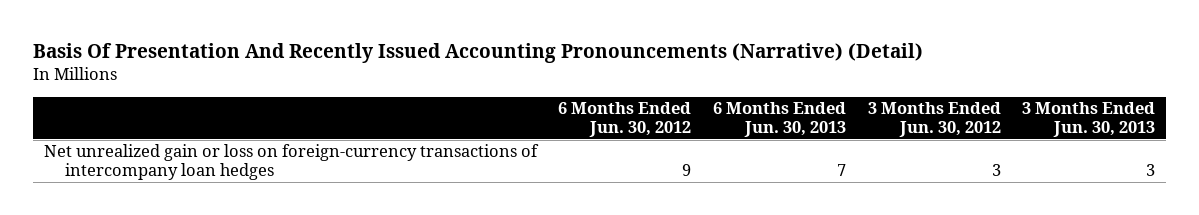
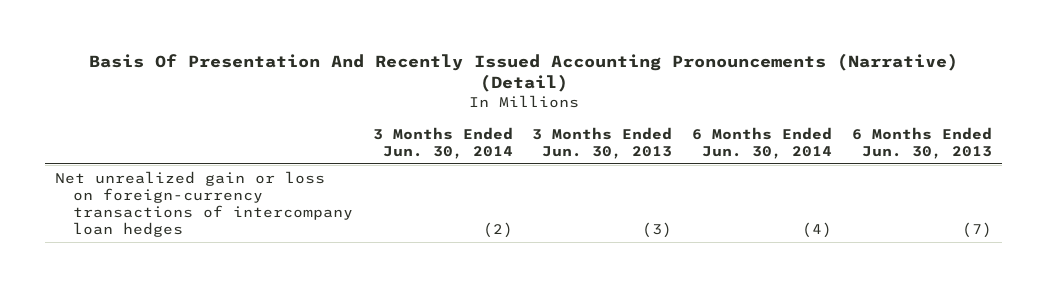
[558,102,692,137] 6 Months Ended Jun. 30, 2012 -> none
[867,102,1001,137] 3 Months Ended Jun. 30, 2012 -> none
none -> [372,126,513,159] 3 Months Ended Jun. 30, 2014
none -> [692,126,833,159] 6 Months Ended Jun. 30, 2014
[836,164,846,177] 7 -> [962,221,993,238] (7)
[1146,164,1156,177] 3 -> [642,221,673,238] (3)

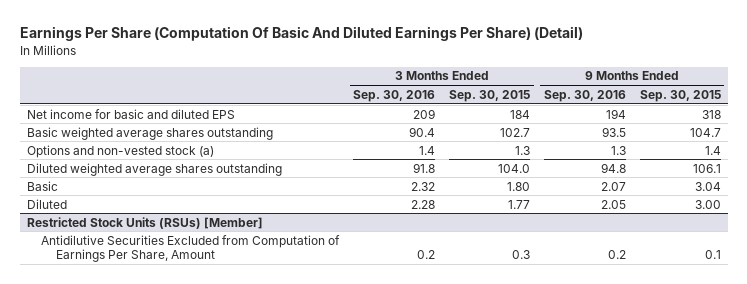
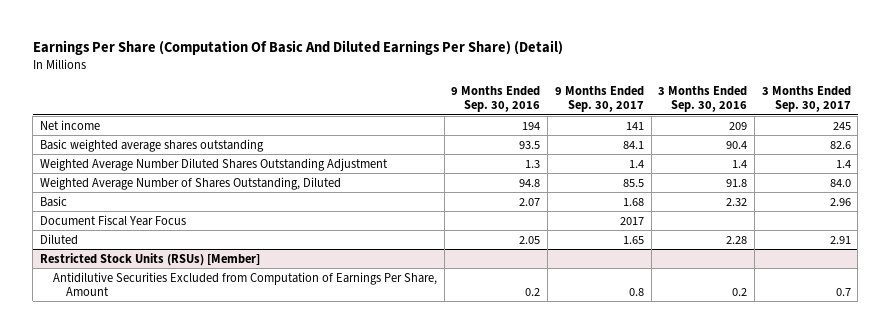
[449,89,531,102] Sep. 30, 2015 -> none
[639,89,721,102] Sep. 30, 2015 -> none
none -> [554,85,644,113] 9 Months Ended Sep. 30, 2017
none -> [761,85,851,113] 3 Months Ended Sep. 30, 2017
[26,108,235,119] Net income for basic and diluted EPS -> [39,119,100,130] Net income
[26,144,214,158] Options and non-vested stock (a) -> [39,157,388,171] Weighted Average Number Diluted Shares Outstanding Adjustment
[26,162,282,176] Diluted weighted average shares outstanding -> [39,176,341,190] Weighted Average Number of Shares Outstanding, Diluted
none -> [39,214,186,226] Document Fiscal Year Focus

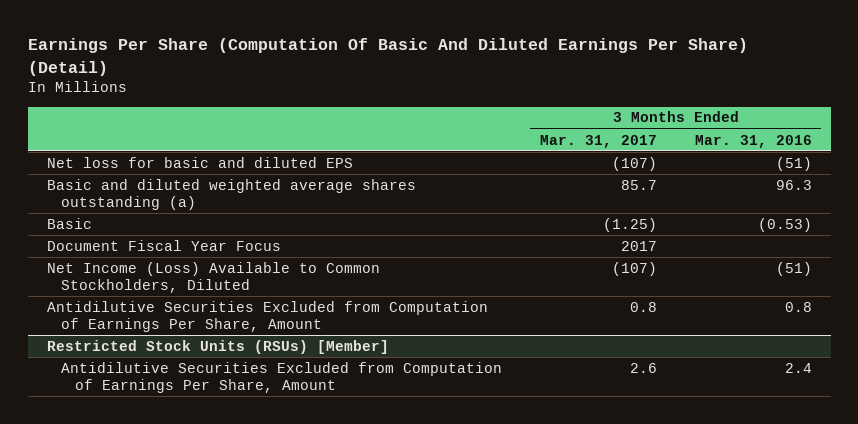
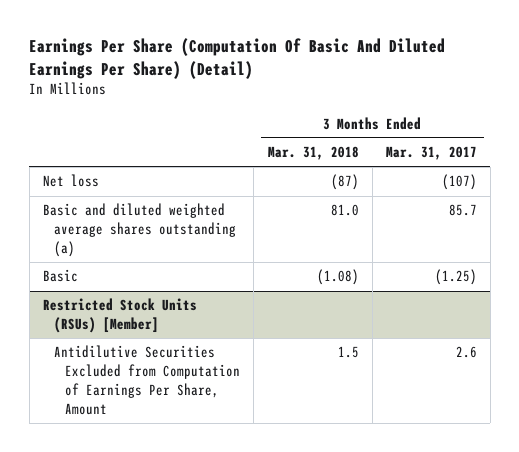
[694,134,812,148] Mar. 31, 2016 -> none
none -> [267,146,359,161] Mar. 31, 2018
[46,156,353,168] Net loss for basic and diluted EPS -> none
none -> [42,174,99,188] Net loss
[46,239,281,251] Document Fiscal Year Focus -> none
[46,261,380,293] Net Income (Loss) Available to Common Stockholders, Diluted -> none
[46,300,488,332] Antidilutive Securities Excluded from Computation of Earnings Per Share, Amount -> none

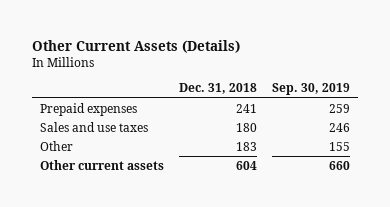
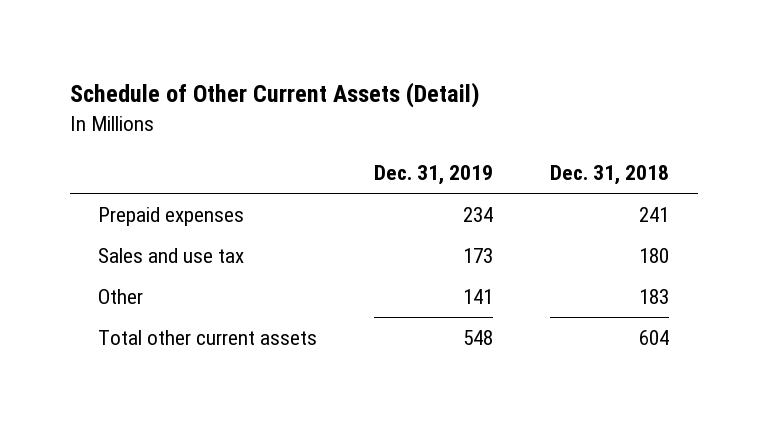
[32,39,241,53] Other Current Assets (Details) -> [69,82,480,109] Schedule of Other Current Assets (Detail)
[272,83,351,96] Sep. 30, 2019 -> none
none -> [374,164,494,185] Dec. 31, 2019
[39,121,148,132] Sales and use taxes -> [98,248,245,264] Sales and use tax
[39,159,164,170] Other current assets -> [98,330,318,346] Total other current assets

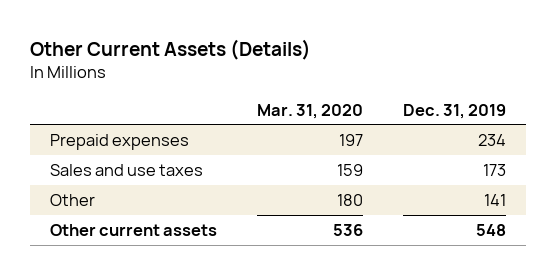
[69,82,480,109] Schedule of Other Current Assets (Detail) -> [30,38,312,60] Other Current Assets (Details)
[550,164,670,185] Dec. 31, 2018 -> none
none -> [256,103,363,119] Mar. 31, 2020
[98,248,245,264] Sales and use tax -> [50,163,204,176] Sales and use taxes
[98,330,318,346] Total other current assets -> [50,223,218,236] Other current assets

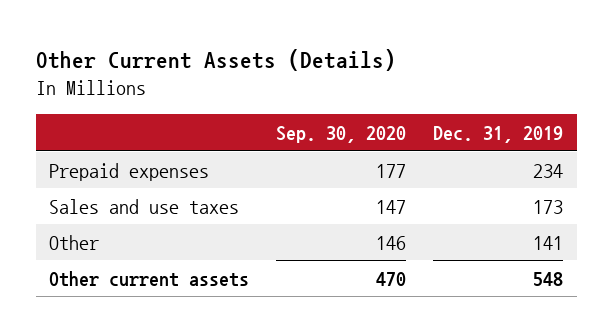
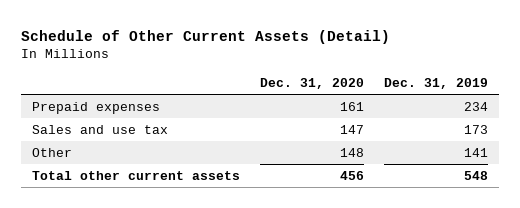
[35,48,396,71] Other Current Assets (Details) -> [21,30,391,45] Schedule of Other Current Assets (Detail)
[276,125,407,143] Sep. 30, 2020 -> none
none -> [259,77,364,89] Dec. 31, 2020
[49,198,240,214] Sales and use taxes -> [31,124,168,134] Sales and use tax
[49,270,250,287] Other current assets -> [31,170,240,180] Total other current assets

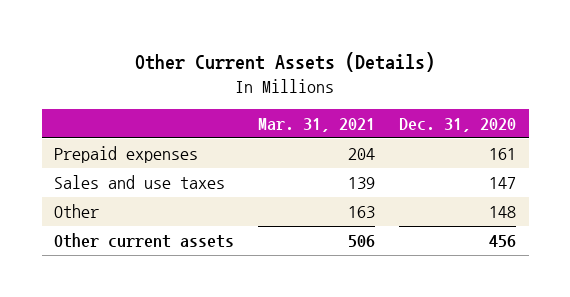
[21,30,391,45] Schedule of Other Current Assets (Detail) -> [135,52,436,73] Other Current Assets (Details)
[384,77,489,89] Dec. 31, 2019 -> none
none -> [258,117,376,132] Mar. 31, 2021
[31,124,168,134] Sales and use tax -> [53,174,225,189] Sales and use taxes
[31,170,240,180] Total other current assets -> [53,232,234,248] Other current assets

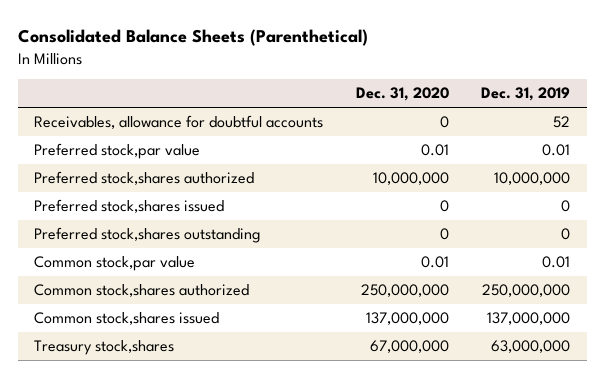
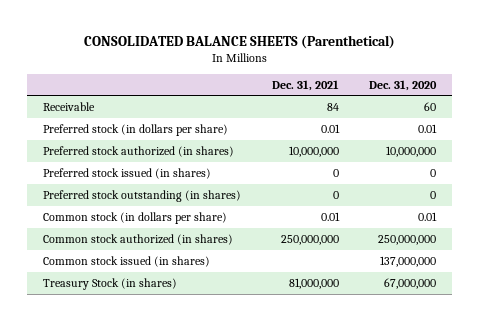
[17,29,368,47] Consolidated Balance Sheets (Parenthetical) -> [83,34,395,49] CONSOLIDATED BALANCE SHEETS (Parenthetical)
[481,87,571,102] Dec. 31, 2019 -> none
none -> [271,79,339,91] Dec. 31, 2021
[34,115,324,130] Receivables, allowance for doubtful accounts -> none
none -> [42,101,95,111] Receivable
[34,143,201,160] Preferred stock,par value -> [42,123,228,136] Preferred stock (in dollars per share)
[34,171,255,186] Preferred stock,shares authorized -> [42,145,234,157] Preferred stock authorized (in shares)
[34,199,225,214] Preferred stock,shares issued -> [42,167,211,179] Preferred stock issued (in shares)
[34,227,262,244] Preferred stock,shares outstanding -> [42,189,241,202] Preferred stock outstanding (in shares)
[34,256,196,272] Common stock,par value -> [42,211,227,224] Common stock (in dollars per share)
[34,284,250,298] Common stock,shares authorized -> [42,233,233,245] Common stock authorized (in shares)
[34,312,220,326] Common stock,shares issued -> [42,255,210,267] Common stock issued (in shares)
[34,340,175,356] Treasury stock,shares -> [42,277,177,290] Treasury Stock (in shares)

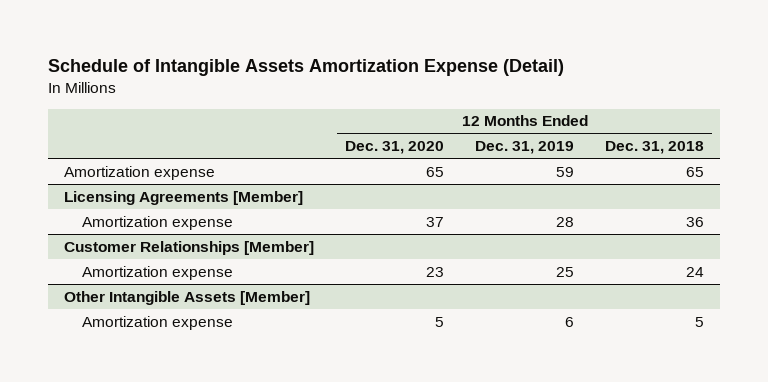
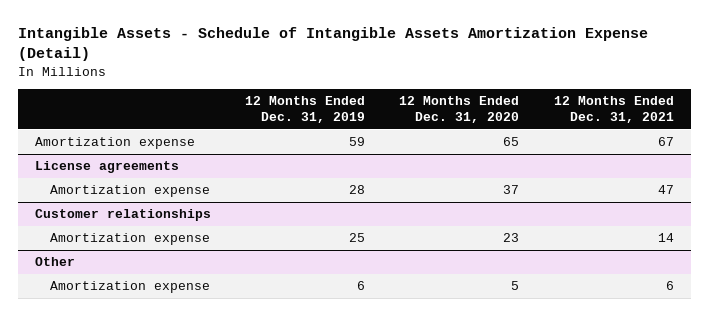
[47,59,564,77] Schedule of Intangible Assets Amortization Expense (Detail) -> [17,26,648,62] Intangible Assets - Schedule of Intangible Assets Amortization Expense (Detail)
[605,141,705,155] Dec. 31, 2018 -> none
none -> [553,96,674,123] 12 Months Ended Dec. 31, 2021
[63,190,303,205] Licensing Agreements [Member] -> [34,161,179,174] License agreements
[63,240,314,255] Customer Relationships [Member] -> [34,209,211,222] Customer relationships
[63,290,310,305] Other Intangible Assets [Member] -> [34,257,75,267] Other

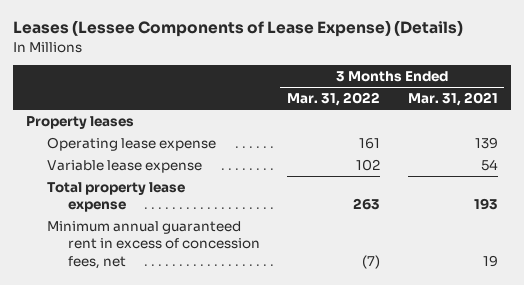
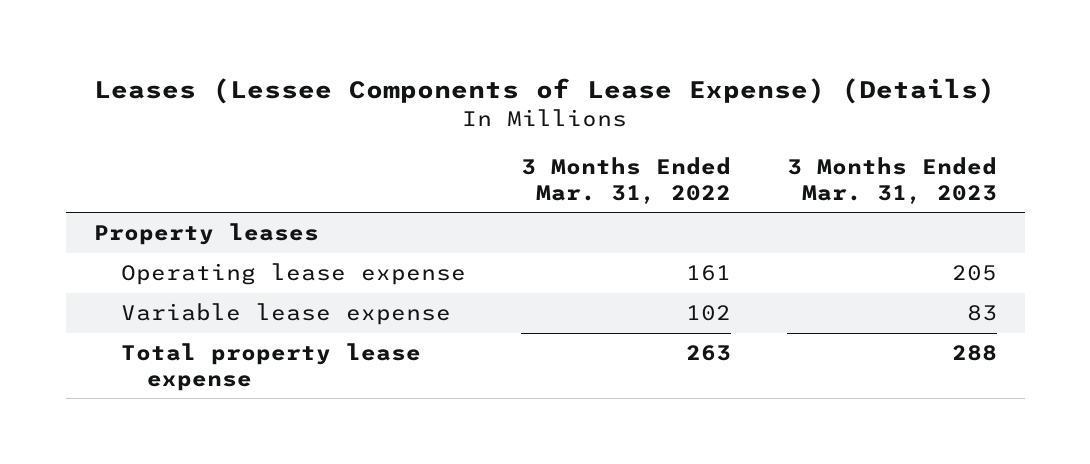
[407,91,498,106] Mar. 31, 2021 -> none
none -> [786,157,997,204] 3 Months Ended Mar. 31, 2023
[47,220,260,269] Minimum annual guaranteed rent in excess of concession fees, net -> none

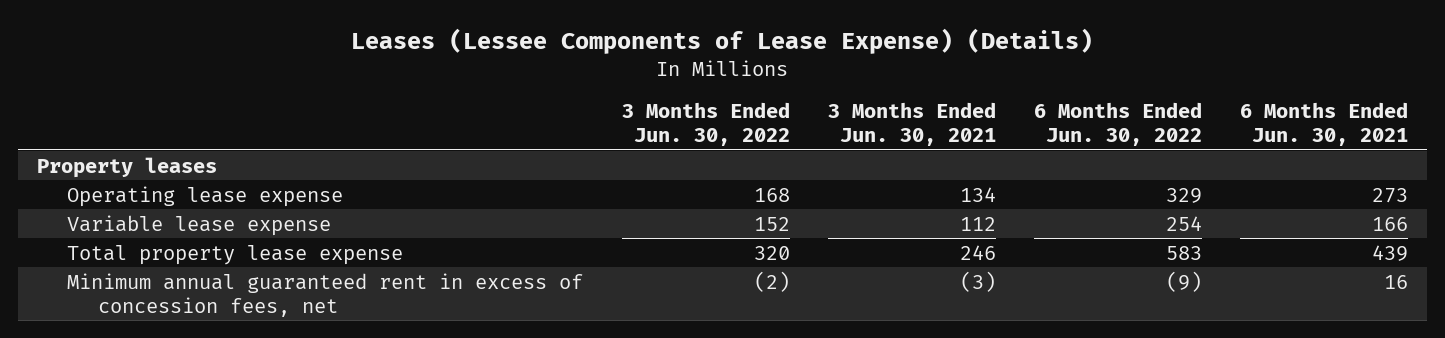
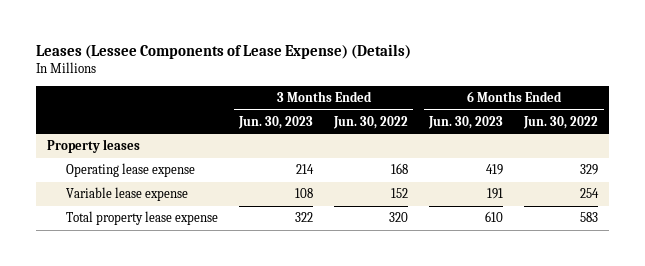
[827,101,996,147] 3 Months Ended Jun. 30, 2021 -> none
[1240,101,1409,147] 6 Months Ended Jun. 30, 2021 -> none
none -> [238,115,314,129] Jun. 30, 2023
none -> [428,115,504,129] Jun. 30, 2023
[67,272,584,317] Minimum annual guaranteed rent in excess of concession fees, net -> none

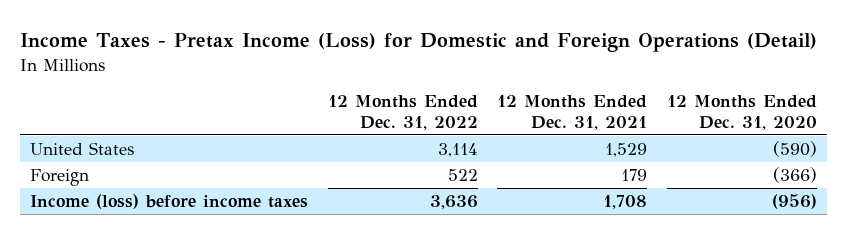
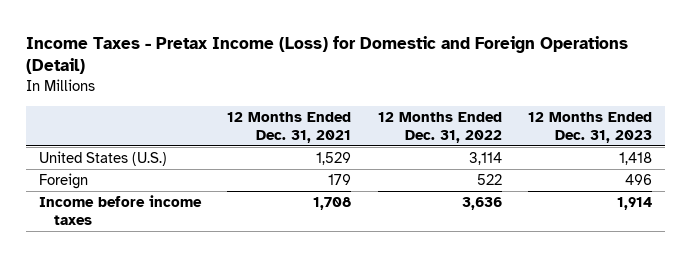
[667,95,818,130] 12 Months Ended Dec. 31, 2020 -> none
none -> [527,111,652,143] 12 Months Ended Dec. 31, 2023
[30,142,135,156] United States -> [39,151,168,167] United States (U.S.)
[30,194,309,210] Income (loss) before income taxes -> [39,195,203,225] Income before income taxes

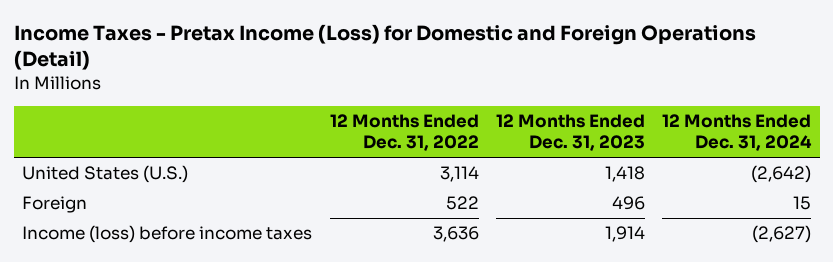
[227,111,352,143] 12 Months Ended Dec. 31, 2021 -> none
none -> [662,113,813,152] 12 Months Ended Dec. 31, 2024
[39,195,203,225] Income before income taxes -> [22,224,313,243] Income (loss) before income taxes

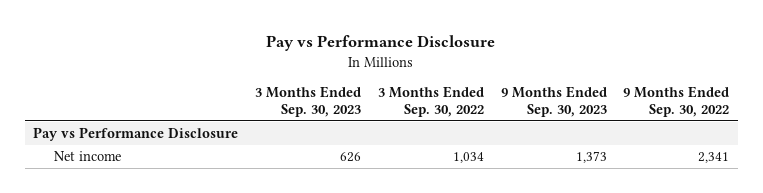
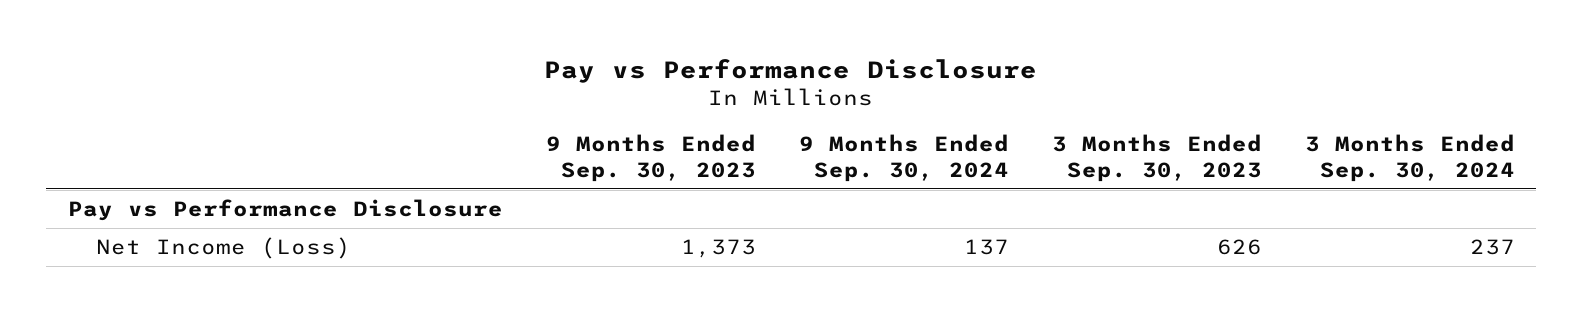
[377,85,484,118] 3 Months Ended Sep. 30, 2022 -> none
[623,85,730,118] 9 Months Ended Sep. 30, 2022 -> none
none -> [798,134,1009,182] 9 Months Ended Sep. 30, 2024
none -> [1304,134,1515,182] 3 Months Ended Sep. 30, 2024
[53,150,121,161] Net income -> [96,236,352,259] Net Income (Loss)

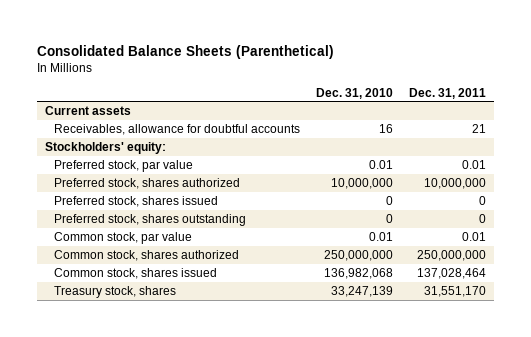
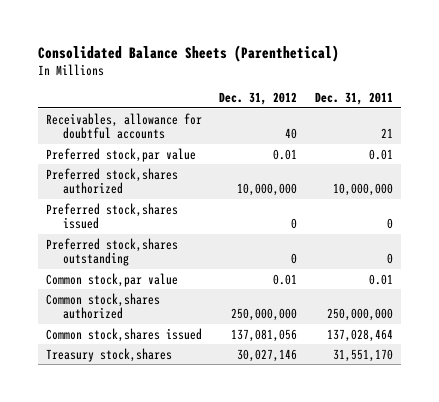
[316,87,394,99] Dec. 31, 2010 -> none
none -> [219,92,298,106] Dec. 31, 2012
[44,105,131,115] Current assets -> none
[44,141,166,154] Stockholders' equity: -> none
[54,159,194,172] Preferred stock, par value -> [46,147,197,162] Preferred stock,par value
[54,177,241,189] Preferred stock, shares authorized -> [46,167,179,195] Preferred stock,shares authorized
[54,195,219,207] Preferred stock, shares issued -> [46,202,179,230] Preferred stock,shares issued
[54,213,247,226] Preferred stock, shares outstanding -> [46,237,179,267] Preferred stock,shares outstanding
[54,231,193,244] Common stock, par value -> [46,272,179,287] Common stock,par value
[54,249,240,261] Common stock, shares authorized -> [46,292,161,320] Common stock,shares authorized
[54,267,218,279] Common stock, shares issued -> [46,327,203,342] Common stock,shares issued
[54,285,177,298] Treasury stock, shares -> [46,347,173,362] Treasury stock,shares

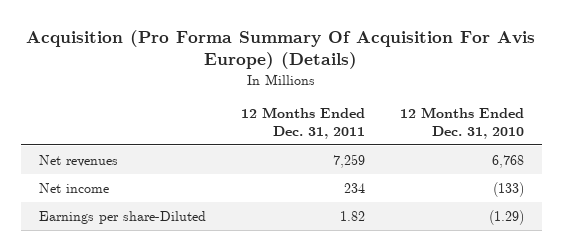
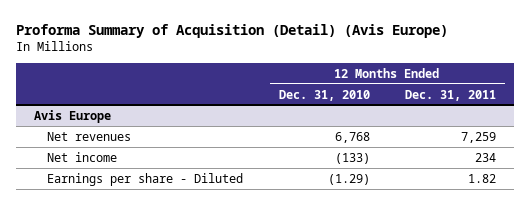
[26,30,536,70] Acquisition (Pro Forma Summary Of Acquisition For Avis Europe) (Details) -> [15,23,448,38] Proforma Summary of Acquisition (Detail) (Avis Europe)
none -> [33,109,111,123] Avis Europe
[38,210,206,224] Earnings per share-Diluted -> [46,172,243,186] Earnings per share - Diluted

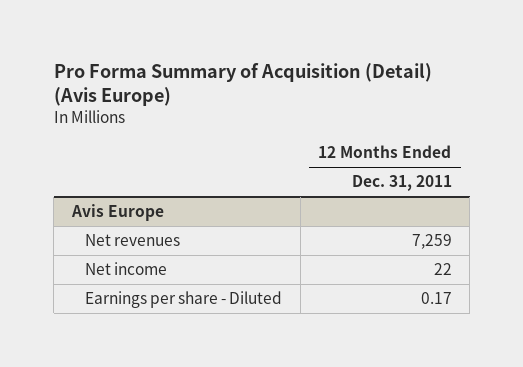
[15,23,448,38] Proforma Summary of Acquisition (Detail) (Avis Europe) -> [53,62,432,106] Pro Forma Summary of Acquisition (Detail) (Avis Europe)
[278,89,370,101] Dec. 31, 2010 -> none
[475,152,497,162] 234 -> [433,263,452,276] 22
[468,173,497,183] 1.82 -> [420,292,452,305] 0.17

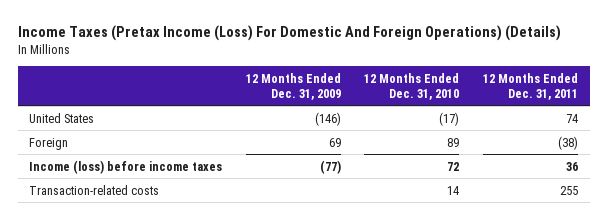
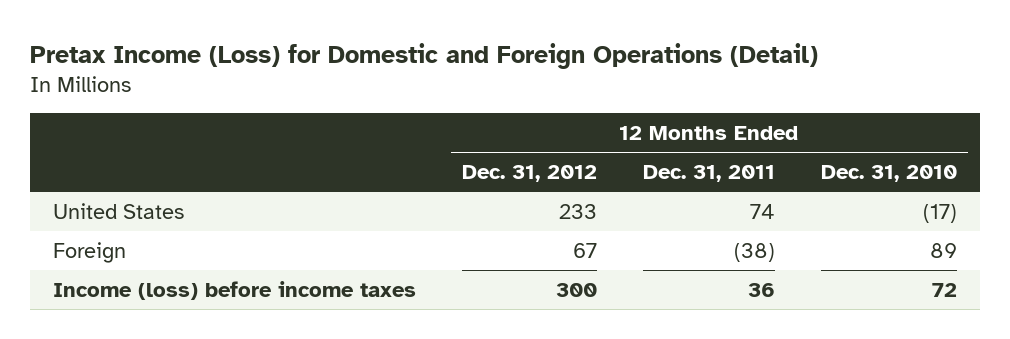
[17,24,561,41] Income Taxes (Pretax Income (Loss) For Domestic And Foreign Operations) (Details) -> [30,43,819,70] Pretax Income (Loss) for Domestic and Foreign Operations (Detail)
[245,72,341,100] 12 Months Ended Dec. 31, 2009 -> none
none -> [462,164,598,182] Dec. 31, 2012
[29,184,160,195] Transaction-related costs -> none

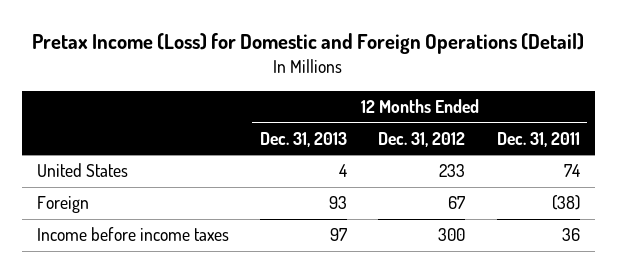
[820,164,957,182] Dec. 31, 2010 -> none
none -> [260,131,348,147] Dec. 31, 2013
[53,280,417,300] Income (loss) before income taxes -> [37,227,230,242] Income before income taxes

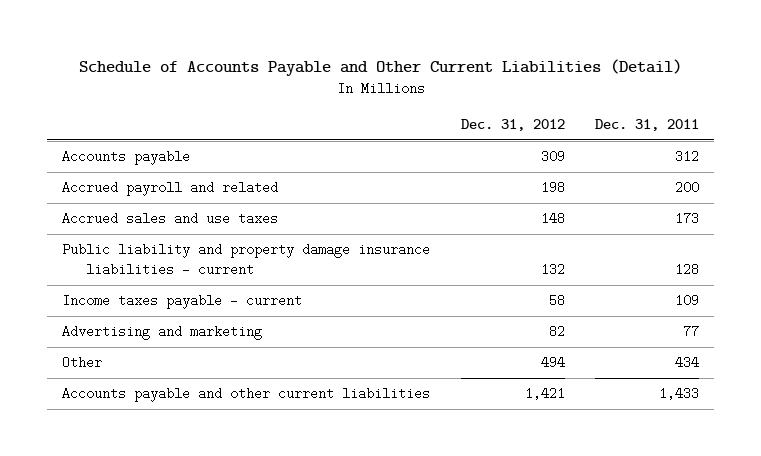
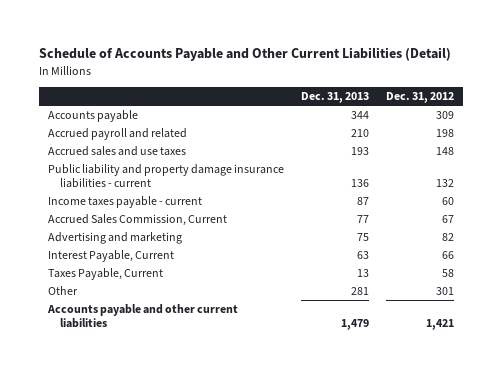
[594,118,699,131] Dec. 31, 2011 -> none
none -> [300,91,369,103] Dec. 31, 2013
[548,294,565,308] 58 -> [442,197,455,206] 60
none -> [47,214,227,227] Accrued Sales Commission, Current
none -> [47,250,174,263] Interest Payable, Current
none -> [47,268,163,281] Taxes Payable, Current
[540,356,565,370] 494 -> [436,287,455,296] 301

